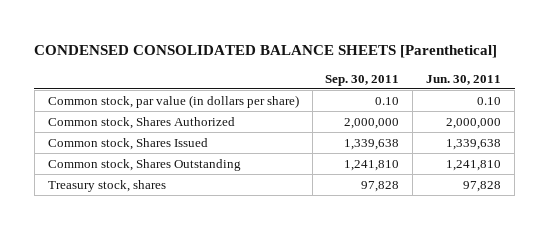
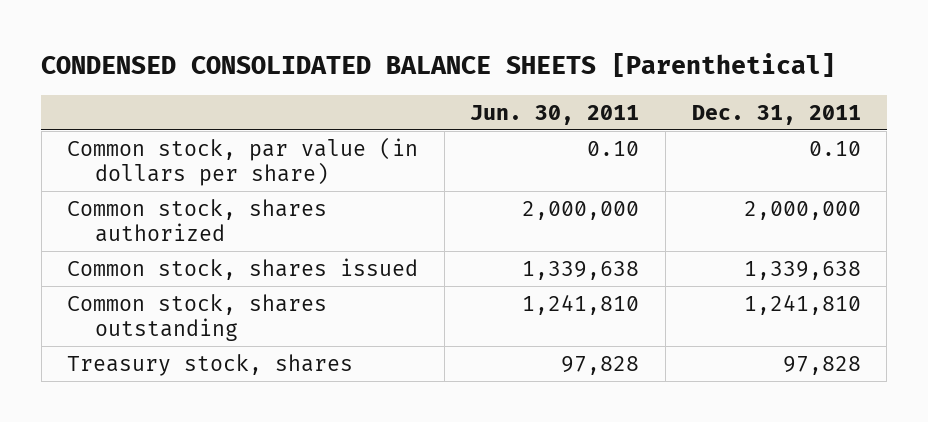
[325,74,400,86] Sep. 30, 2011 -> none
none -> [691,104,861,125] Dec. 31, 2011
[47,116,235,129] Common stock, Shares Authorized -> [67,198,328,243] Common stock, shares authorized
[47,137,208,150] Common stock, Shares Issued -> [67,257,419,280] Common stock, shares issued
[47,158,241,171] Common stock, Shares Outstanding -> [67,293,328,342] Common stock, shares outstanding

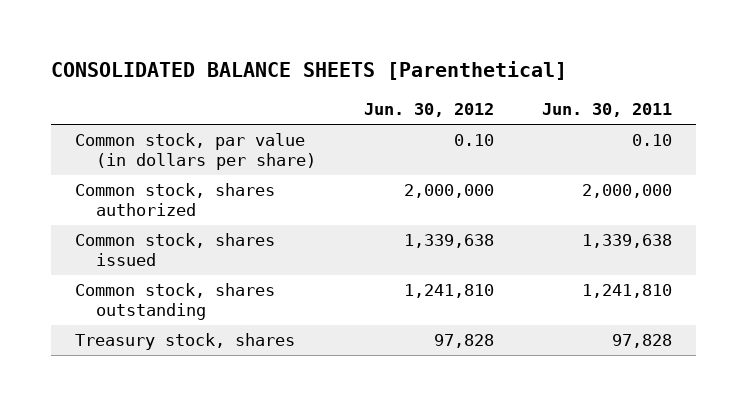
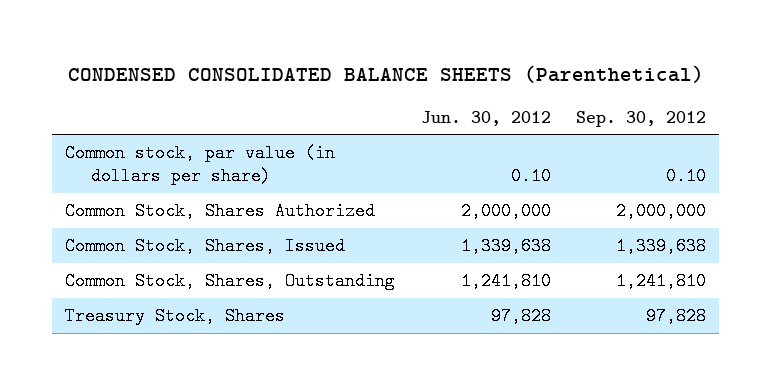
[50,61,567,81] CONSOLIDATED BALANCE SHEETS [Parenthetical] -> [67,64,704,83] CONDENSED CONSOLIDATED BALANCE SHEETS (Parenthetical)
[542,103,673,118] Jun. 30, 2011 -> none
none -> [576,110,707,127] Sep. 30, 2012
[74,183,275,217] Common stock, shares authorized -> [64,202,375,221] Common Stock, Shares Authorized
[74,233,275,267] Common stock, shares issued -> [64,237,345,256] Common Stock, Shares, Issued
[74,283,275,321] Common stock, shares outstanding -> [64,272,395,291] Common Stock, Shares, Outstanding
[74,333,295,351] Treasury stock, shares -> [64,307,285,326] Treasury Stock, Shares

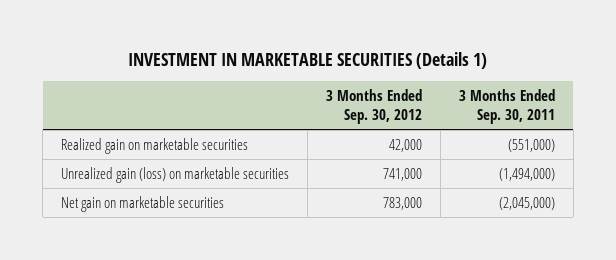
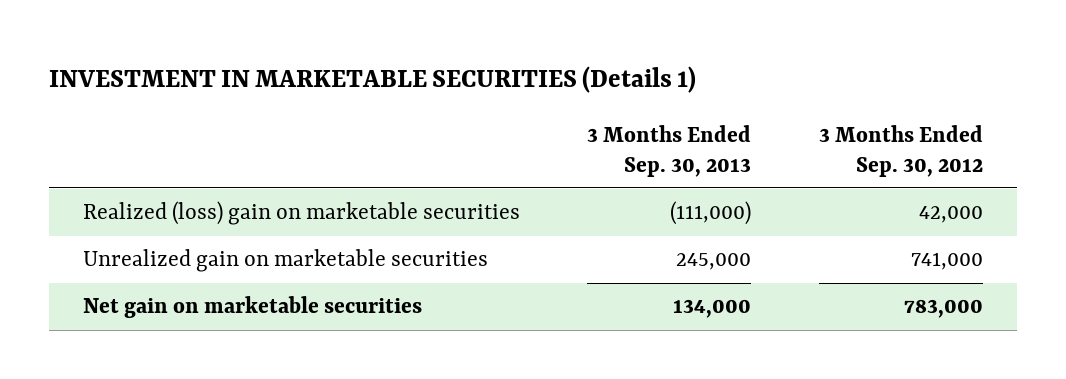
[458,89,555,125] 3 Months Ended Sep. 30, 2011 -> none
none -> [587,125,752,177] 3 Months Ended Sep. 30, 2013
[60,138,248,155] Realized gain on marketable securities -> [82,201,520,226] Realized (loss) gain on marketable securities
[60,167,289,184] Unrealized gain (loss) on marketable securities -> [82,249,488,273] Unrealized gain on marketable securities

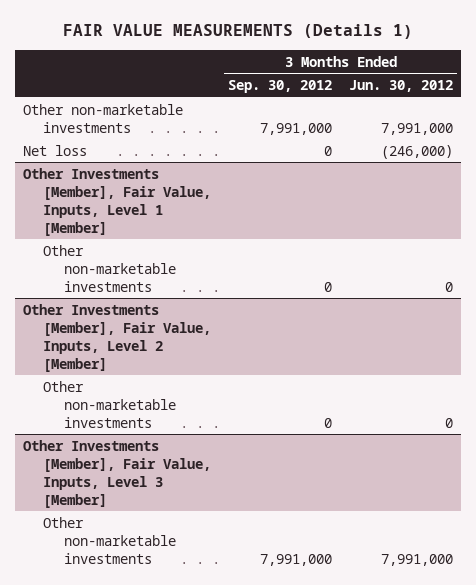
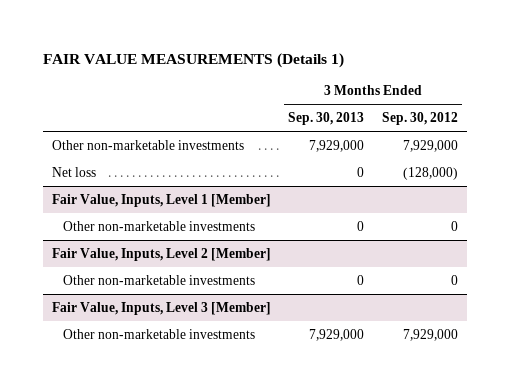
[348,80,453,93] Jun. 30, 2012 -> none
none -> [288,112,365,126] Sep. 30, 2013
[260,122,333,135] 7,991,000 -> [402,139,458,152] 7,929,000
[324,145,333,156] 0 -> [402,166,458,180] (128,000)
[22,167,212,236] Other Investments [Member], Fair Value, Inputs, Level 1 [Member] -> [51,193,271,207] Fair Value, Inputs, Level 1 [Member]
[22,303,212,372] Other Investments [Member], Fair Value, Inputs, Level 2 [Member] -> [51,247,271,261] Fair Value, Inputs, Level 2 [Member]
[22,439,212,508] Other Investments [Member], Fair Value, Inputs, Level 3 [Member] -> [51,301,271,315] Fair Value, Inputs, Level 3 [Member]
[260,553,333,566] 7,991,000 -> [402,328,458,341] 7,929,000

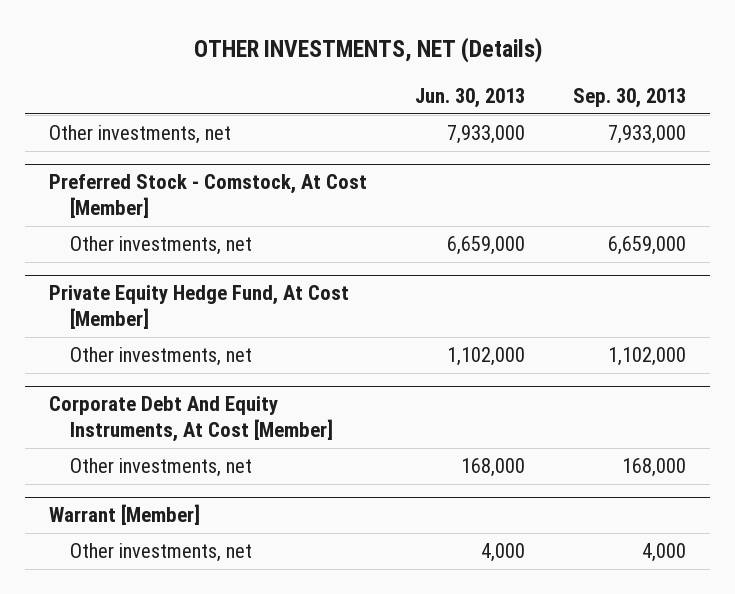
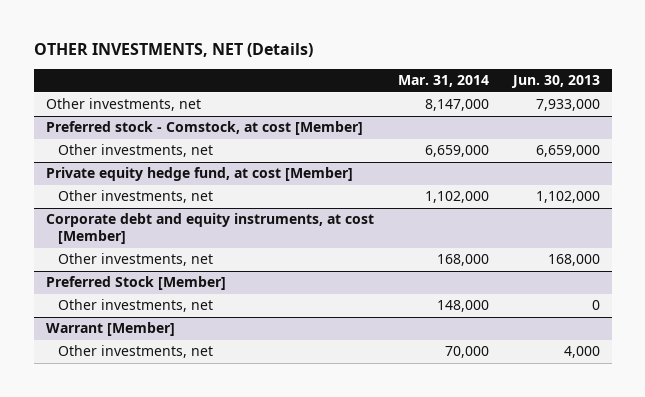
[573,87,687,108] Sep. 30, 2013 -> none
none -> [397,75,489,88] Mar. 31, 2014
[49,174,368,219] Preferred Stock - Comstock, At Cost [Member] -> [45,121,363,136] Preferred stock - Comstock, at cost [Member]
[49,285,350,330] Private Equity Hedge Fund, At Cost [Member] -> [45,167,353,182] Private equity hedge fund, at cost [Member]
[49,396,334,443] Corporate Debt And Equity Instruments, At Cost [Member] -> [45,213,374,244] Corporate debt and equity instruments, at cost [Member]
none -> [45,276,226,291] Preferred Stock [Member]
none -> [57,299,213,313] Other investments, net

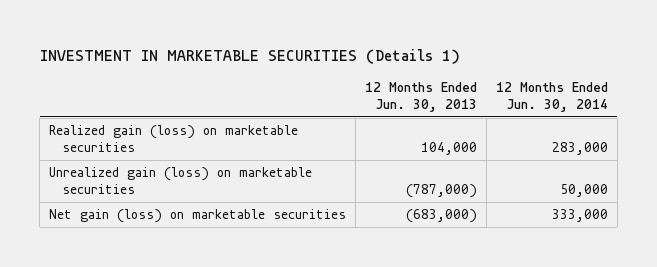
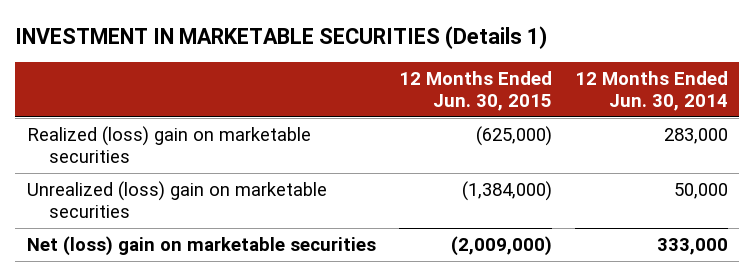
[364,81,477,112] 12 Months Ended Jun. 30, 2013 -> none
none -> [398,71,552,112] 12 Months Ended Jun. 30, 2015
[49,124,299,153] Realized gain (loss) on marketable securities -> [26,125,311,163] Realized (loss) gain on marketable securities
[49,166,313,195] Unrealized gain (loss) on marketable securities -> [26,180,327,218] Unrealized (loss) gain on marketable securities
[49,208,347,223] Net gain (loss) on marketable securities -> [26,235,376,256] Net (loss) gain on marketable securities

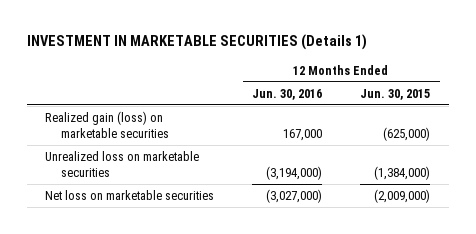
[574,71,728,112] 12 Months Ended Jun. 30, 2014 -> none
none -> [252,88,323,100] Jun. 30, 2016
[26,125,311,163] Realized (loss) gain on marketable securities -> [45,110,170,138] Realized gain (loss) on marketable securities
[26,180,327,218] Unrealized (loss) gain on marketable securities -> [45,150,200,177] Unrealized loss on marketable securities
[26,235,376,256] Net (loss) gain on marketable securities -> [45,189,215,200] Net loss on marketable securities

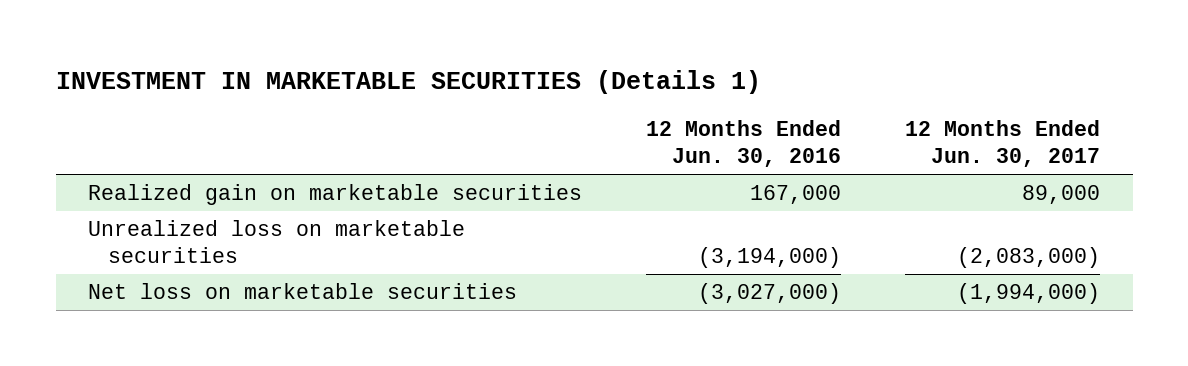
[360,88,431,100] Jun. 30, 2015 -> none
none -> [905,120,1101,168] 12 Months Ended Jun. 30, 2017
[45,110,170,138] Realized gain (loss) on marketable securities -> [87,184,582,206] Realized gain on marketable securities

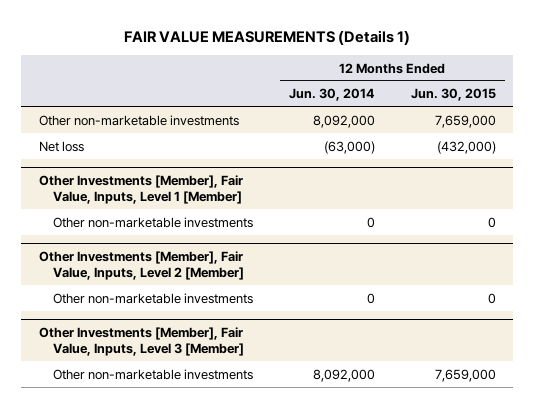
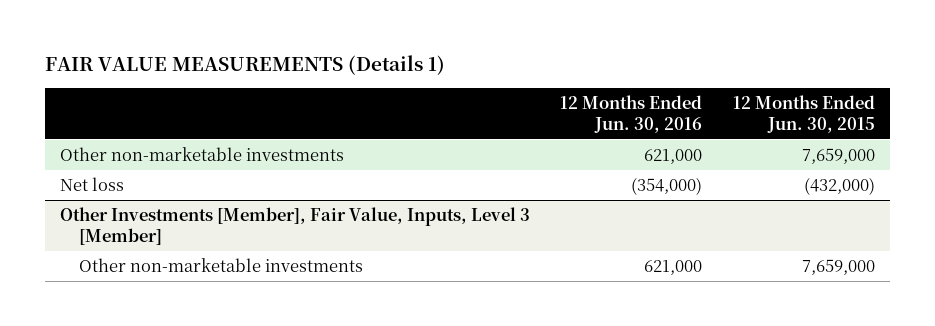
[288,88,375,102] Jun. 30, 2014 -> none
none -> [560,94,703,134] 12 Months Ended Jun. 30, 2016
[39,174,244,204] Other Investments [Member], Fair Value, Inputs, Level 1 [Member] -> none
[53,216,254,228] Other non-marketable investments -> none
[39,250,245,280] Other Investments [Member], Fair Value, Inputs, Level 2 [Member] -> none
[53,292,254,304] Other non-marketable investments -> none

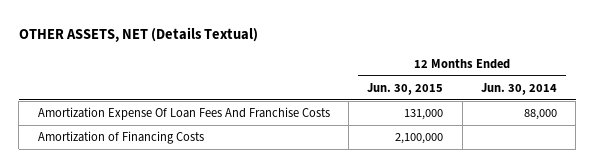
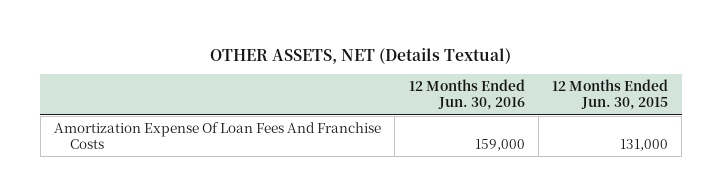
[480,83,557,96] Jun. 30, 2014 -> none
none -> [408,79,525,111] 12 Months Ended Jun. 30, 2016
[37,131,204,145] Amortization of Financing Costs -> none

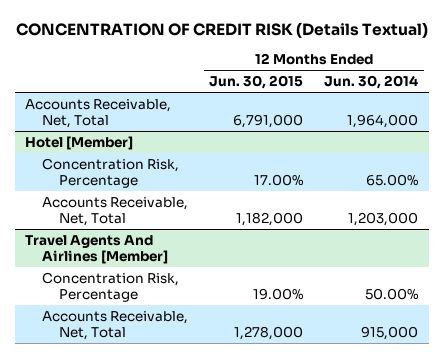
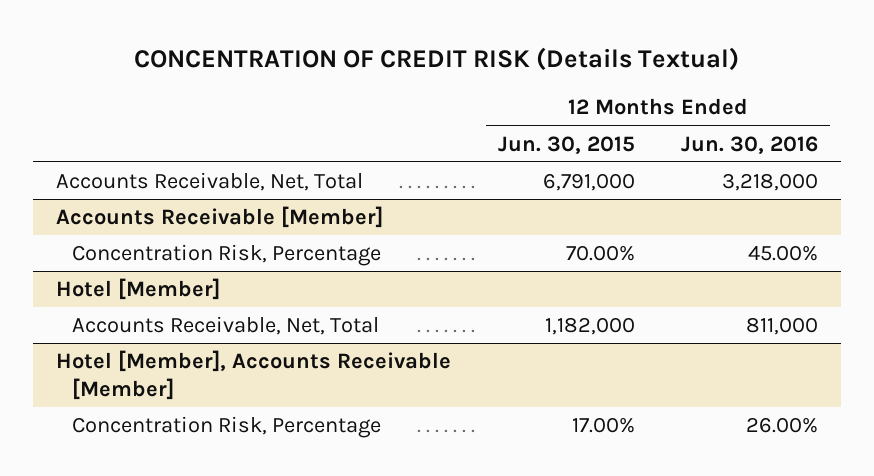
[324,75,419,90] Jun. 30, 2014 -> none
none -> [681,135,819,154] Jun. 30, 2016
none -> [56,205,384,228] Accounts Receivable [Member]
none -> [72,243,382,266] Concentration Risk, Percentage
[42,157,180,188] Concentration Risk, Percentage -> none
[25,234,169,264] Travel Agents And Airlines [Member] -> none
[42,310,189,340] Accounts Receivable, Net, Total -> none
none -> [56,349,452,400] Hotel [Member], Accounts Receivable [Member]
[253,287,304,300] 19.00% -> [571,416,635,433] 17.00%

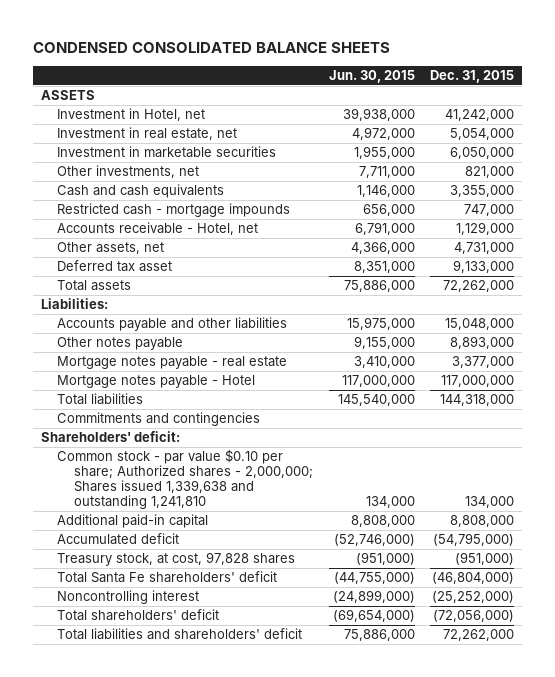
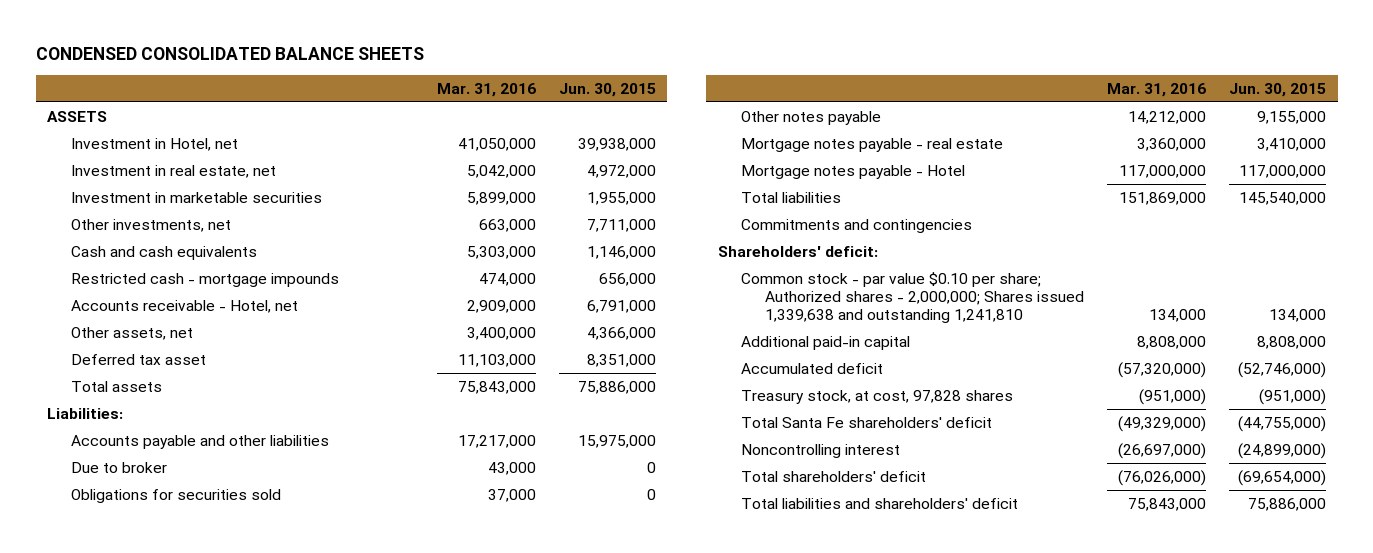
[430,70,515,84] Dec. 31, 2015 -> none
none -> [436,82,536,97] Mar. 31, 2016
none -> [70,461,167,473] Due to broker
none -> [70,488,281,503] Obligations for securities sold

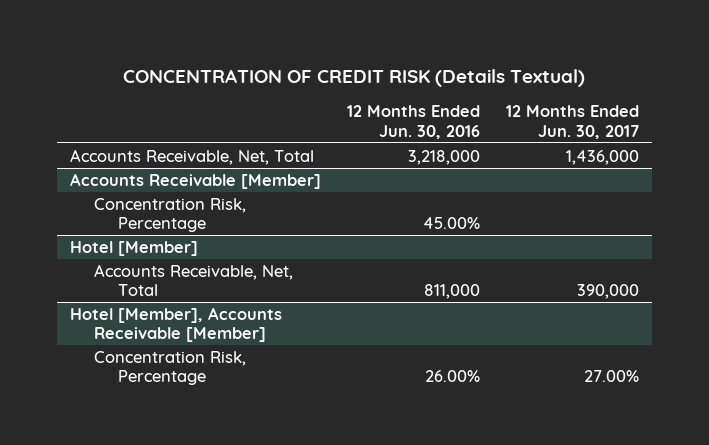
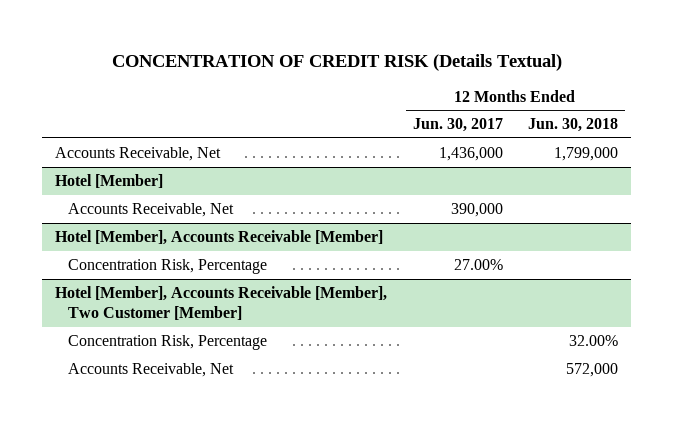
[346,105,480,139] 12 Months Ended Jun. 30, 2016 -> none
none -> [528,118,619,133] Jun. 30, 2018
[70,172,322,189] Accounts Receivable [Member] -> none
[94,197,247,233] Concentration Risk, Percentage -> none
[70,148,315,165] Accounts Receivable, Net, Total -> [54,147,221,162] Accounts Receivable, Net
[94,263,294,297] Accounts Receivable, Net, Total -> [68,203,235,218] Accounts Receivable, Net
none -> [54,286,387,321] Hotel [Member], Accounts Receivable [Member], Two Customer [Member]
none -> [68,335,268,351] Concentration Risk, Percentage
none -> [68,363,235,378] Accounts Receivable, Net

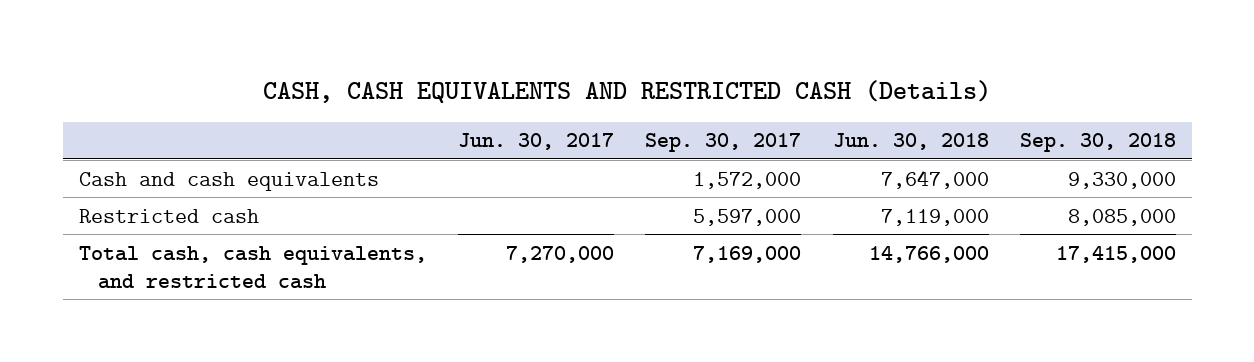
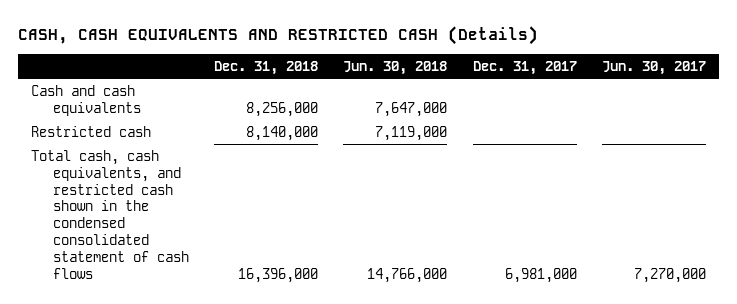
[645,133,802,153] Sep. 30, 2017 -> none
[1019,133,1176,153] Sep. 30, 2018 -> none
none -> [214,60,319,75] Dec. 31, 2018
none -> [472,60,577,75] Dec. 31, 2017
[78,245,427,289] Total cash, cash equivalents, and restricted cash -> [30,150,189,279] Total cash, cash equivalents, and restricted cash shown in the condensed consolidated statement of cash flows

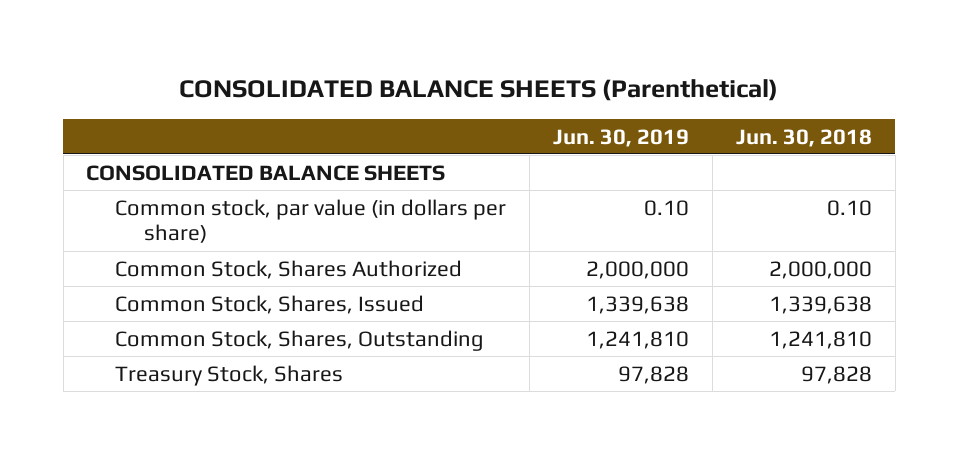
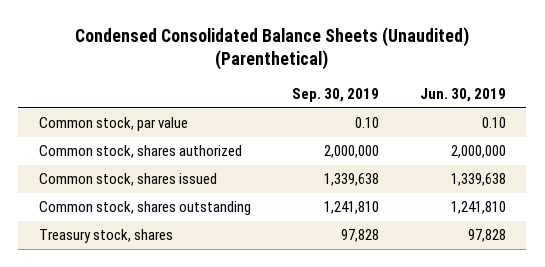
[179,79,779,102] CONSOLIDATED BALANCE SHEETS (Parenthetical) -> [75,26,470,71] Condensed Consolidated Balance Sheets (Unaudited) (Parenthetical)
[735,128,872,147] Jun. 30, 2018 -> none
none -> [291,88,379,103] Sep. 30, 2019
[86,164,446,181] CONSOLIDATED BALANCE SHEETS -> none
[115,198,507,244] Common stock, par value (in dollars per share) -> [38,117,188,132] Common stock, par value
[115,259,463,279] Common Stock, Shares Authorized -> [38,145,242,159] Common stock, shares authorized
[115,294,425,314] Common Stock, Shares, Issued -> [38,173,217,187] Common stock, shares issued
[115,329,485,351] Common Stock, Shares, Outstanding -> [38,201,251,216] Common stock, shares outstanding
[115,364,344,386] Treasury Stock, Shares -> [38,229,173,244] Treasury stock, shares

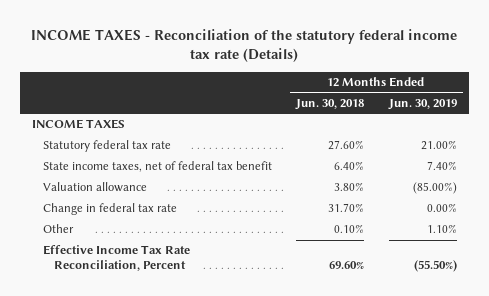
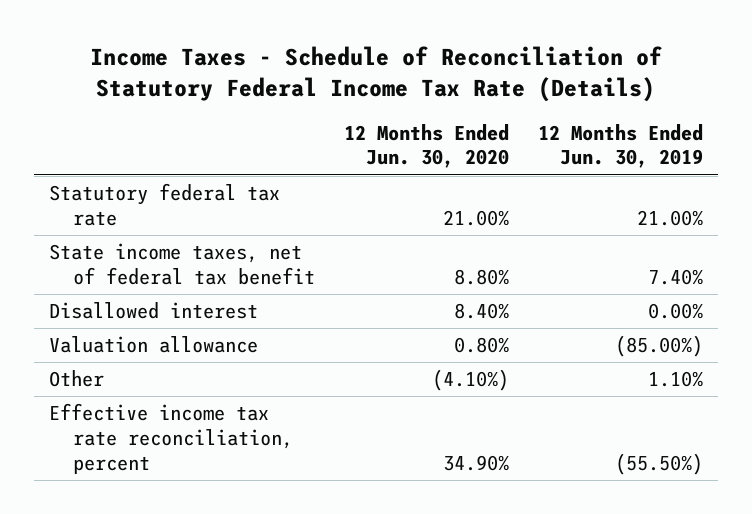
[31,28,458,63] INCOME TAXES - Reconciliation of the statutory federal income tax rate (Details) -> [89,45,662,102] Income Taxes - Schedule of Reconciliation of Statutory Federal Income Tax Rate (Details)
[295,98,365,110] Jun. 30, 2018 -> none
none -> [343,123,509,169] 12 Months Ended Jun. 30, 2020
[32,119,126,130] INCOME TAXES -> none
none -> [48,302,258,320] Disallowed interest
[43,203,178,216] Change in federal tax rate -> none
[43,245,191,272] Effective Income Tax Rate Reconciliation, Percent -> [48,403,293,474] Effective income tax rate reconciliation, percent

